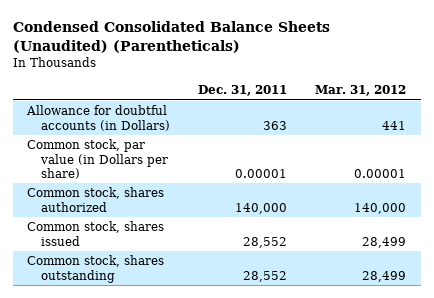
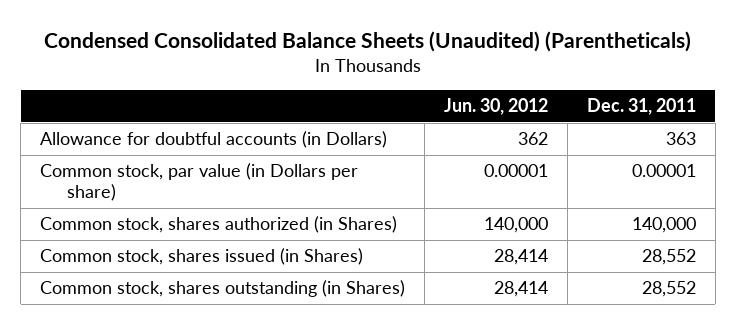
[315,85,407,97] Mar. 31, 2012 -> none
none -> [443,98,548,116] Jun. 30, 2012
[27,187,165,212] Common stock, shares authorized -> [40,216,398,234] Common stock, shares authorized (in Shares)
[27,221,165,246] Common stock, shares issued -> [40,248,364,266] Common stock, shares issued (in Shares)
[27,255,165,283] Common stock, shares outstanding -> [40,280,406,298] Common stock, shares outstanding (in Shares)

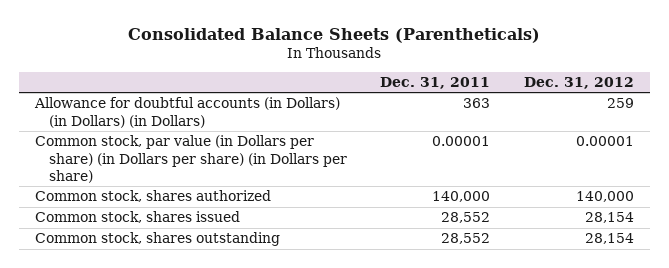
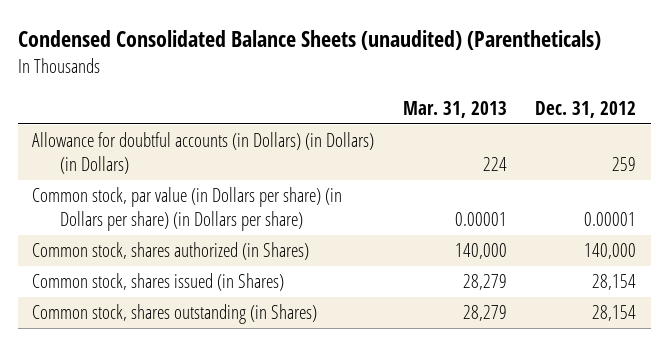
[128,27,541,43] Consolidated Balance Sheets (Parentheticals) -> [17,30,601,51] Condensed Consolidated Balance Sheets (unaudited) (Parentheticals)
[380,76,491,89] Dec. 31, 2011 -> none
none -> [402,100,507,118] Mar. 31, 2013
[35,190,272,203] Common stock, shares authorized -> [32,242,310,261] Common stock, shares authorized (in Shares)
[35,211,241,224] Common stock, shares issued -> [32,273,285,292] Common stock, shares issued (in Shares)
[35,232,281,247] Common stock, shares outstanding -> [32,304,318,325] Common stock, shares outstanding (in Shares)

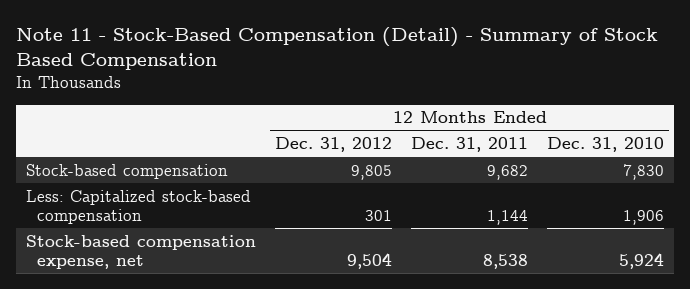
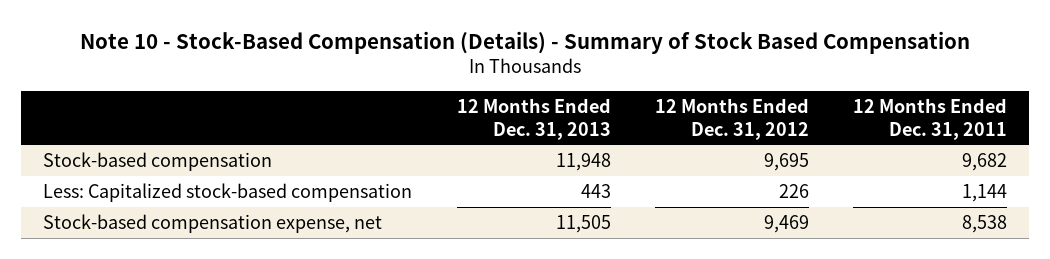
[15,27,658,71] Note 11 - Stock-Based Compensation (Detail) - Summary of Stock Based Compensation -> [80,31,971,55] Note 10 - Stock-Based Compensation (Details) - Summary of Stock Based Compensation
[547,137,665,153] Dec. 31, 2010 -> none
none -> [456,98,611,140] 12 Months Ended Dec. 31, 2013
[350,164,392,180] 9,805 -> [763,152,809,171] 9,695
[364,209,392,221] 301 -> [778,183,809,198] 226
[346,252,392,269] 9,504 -> [763,214,809,233] 9,469

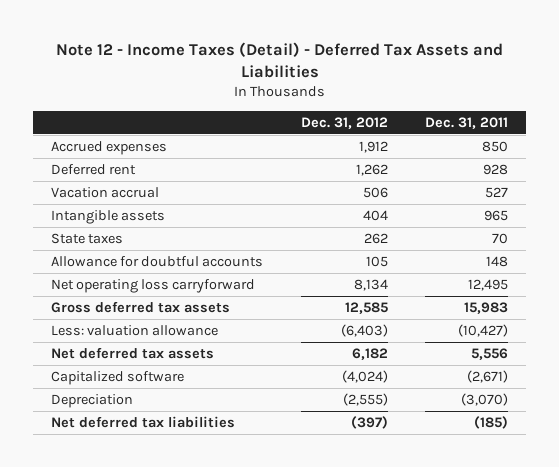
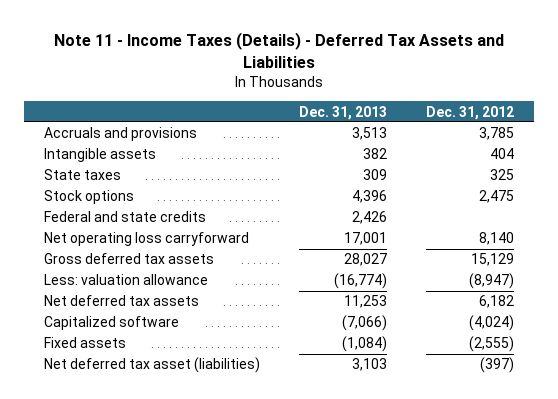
[55,41,503,79] Note 12 - Income Taxes (Detail) - Deferred Tax Assets and Liabilities -> [54,32,505,69] Note 11 - Income Taxes (Details) - Deferred Tax Assets and Liabilities
[424,116,508,129] Dec. 31, 2011 -> none
none -> [299,105,388,120] Dec. 31, 2013
[51,141,168,156] Accrued expenses -> none
[51,164,137,176] Deferred rent -> none
[51,187,160,199] Vacation accrual -> none
none -> [44,127,198,142] Accruals and provisions
[51,256,264,268] Allowance for doubtful accounts -> none
[363,233,388,245] 262 -> [490,169,515,181] 325
none -> [44,190,135,205] Stock options
none -> [44,211,207,223] Federal and state credits
[353,279,388,292] 8,134 -> [479,232,515,246] 8,140
[344,302,388,315] 12,585 -> [471,253,515,267] 15,129
[340,324,388,338] (6,403) -> [469,273,515,290] (8,947)
[51,394,134,409] Depreciation -> [44,337,127,349] Fixed assets
[51,416,236,429] Net deferred tax liabilities -> [44,357,261,374] Net deferred tax asset (liabilities)

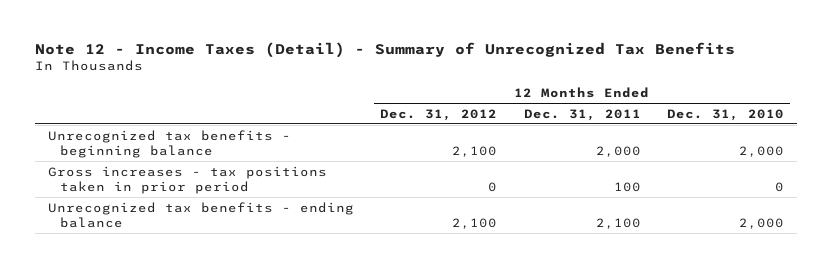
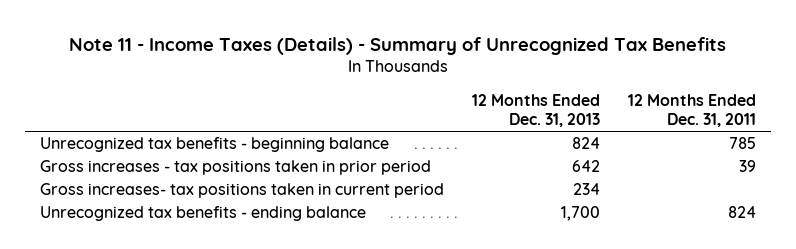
[35,41,736,58] Note 12 - Income Taxes (Detail) - Summary of Unrecognized Tax Benefits -> [69,36,727,55] Note 11 - Income Taxes (Details) - Summary of Unrecognized Tax Benefits
[380,108,498,121] Dec. 31, 2012 -> none
[666,108,784,121] Dec. 31, 2010 -> none
none -> [472,93,601,128] 12 Months Ended Dec. 31, 2013
[595,146,641,158] 2,000 -> [729,137,757,150] 785
[613,182,641,193] 100 -> [739,160,757,173] 39
none -> [39,183,444,199] Gross increases- tax positions taken in current period
[595,218,641,230] 2,100 -> [728,206,757,219] 824

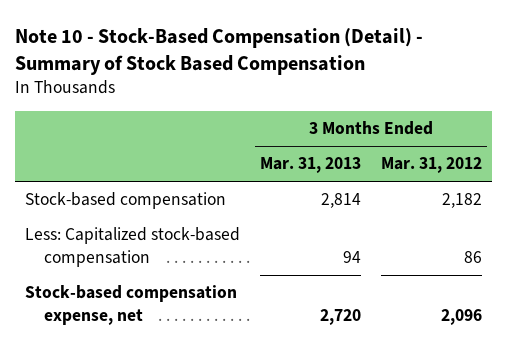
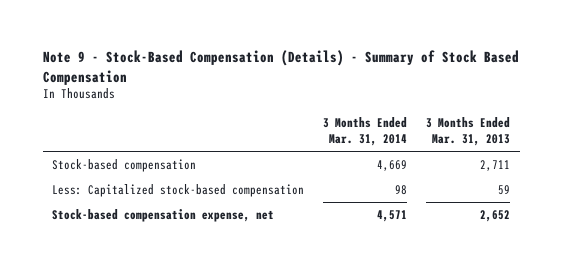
[15,27,424,75] Note 10 - Stock-Based Compensation (Detail) - Summary of Stock Based Compensation -> [42,50,519,85] Note 9 - Stock-Based Compensation (Details) - Summary of Stock Based Compensation
[380,157,482,174] Mar. 31, 2012 -> none
none -> [323,117,408,147] 3 Months Ended Mar. 31, 2014
[321,193,362,209] 2,814 -> [480,159,511,171] 2,711
[343,250,362,263] 94 -> [498,184,511,195] 59
[320,308,362,325] 2,720 -> [480,209,511,222] 2,652

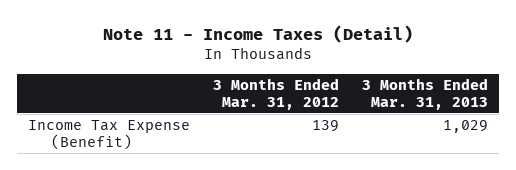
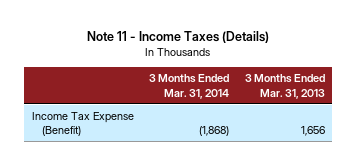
[103,24,414,43] Note 11 - Income Taxes (Detail) -> [87,31,270,44] Note 11 - Income Taxes (Details)
[213,77,340,110] 3 Months Ended Mar. 31, 2012 -> none
none -> [149,74,230,99] 3 Months Ended Mar. 31, 2014
[442,120,488,134] 1,029 -> [300,126,325,137] 1,656

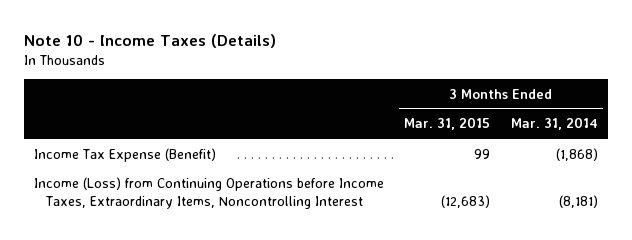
[87,31,270,44] Note 11 - Income Taxes (Details) -> [23,33,276,48] Note 10 - Income Taxes (Details)
[244,74,325,99] 3 Months Ended Mar. 31, 2013 -> none
none -> [404,117,491,131] Mar. 31, 2015
none -> [33,176,384,209] Income (Loss) from Continuing Operations before Income Taxes, Extraordinary Items, Noncontrolling Interest

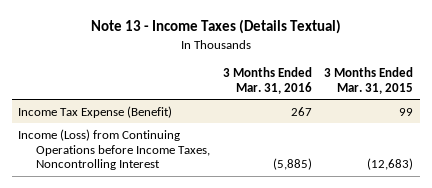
[23,33,276,48] Note 10 - Income Taxes (Details) -> [90,19,341,35] Note 13 - Income Taxes (Details Textual)
[510,117,598,131] Mar. 31, 2014 -> none
none -> [222,66,312,94] 3 Months Ended Mar. 31, 2016
[33,176,384,209] Income (Loss) from Continuing Operations before Income Taxes, Extraordinary Items, Noncontrolling Interest -> [18,128,210,171] Income (Loss) from Continuing Operations before Income Taxes, Noncontrolling Interest

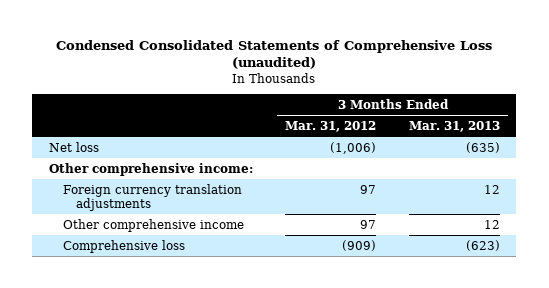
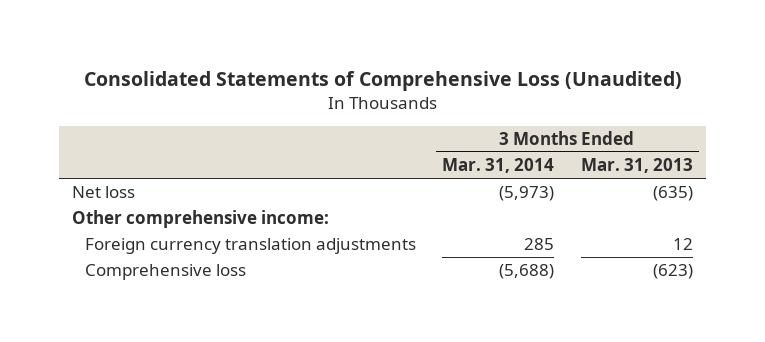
[56,39,493,70] Condensed Consolidated Statements of Comprehensive Loss (unaudited) -> [83,70,682,91] Consolidated Statements of Comprehensive Loss (Unaudited)
[285,120,377,132] Mar. 31, 2012 -> none
none -> [442,158,555,174] Mar. 31, 2014
[62,218,244,232] Other comprehensive income -> none

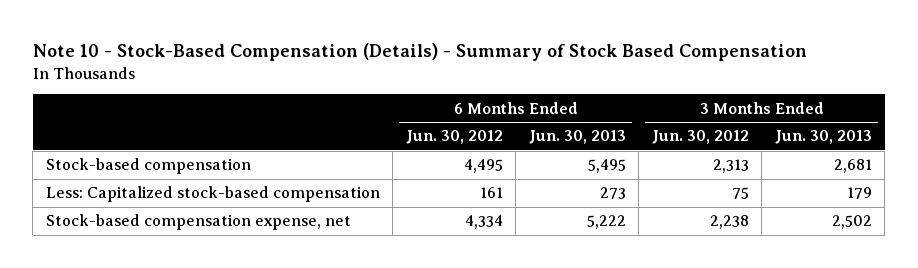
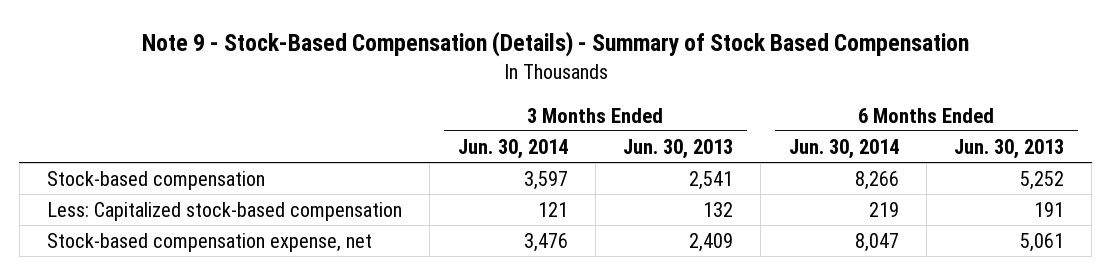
[32,43,807,62] Note 10 - Stock-Based Compensation (Details) - Summary of Stock Based Compensation -> [141,31,969,58] Note 9 - Stock-Based Compensation (Details) - Summary of Stock Based Compensation
[405,130,503,145] Jun. 30, 2012 -> none
[651,130,749,145] Jun. 30, 2012 -> none
none -> [457,138,568,159] Jun. 30, 2014
none -> [788,138,899,159] Jun. 30, 2014
[587,159,626,174] 5,495 -> [1020,170,1065,190] 5,252
[833,159,872,174] 2,681 -> [689,170,734,190] 2,541
[599,187,626,200] 273 -> [1034,201,1065,217] 191
[846,187,872,200] 179 -> [703,201,734,217] 132
[586,215,626,230] 5,222 -> [1020,232,1065,252] 5,061
[831,215,872,230] 2,502 -> [689,232,734,252] 2,409

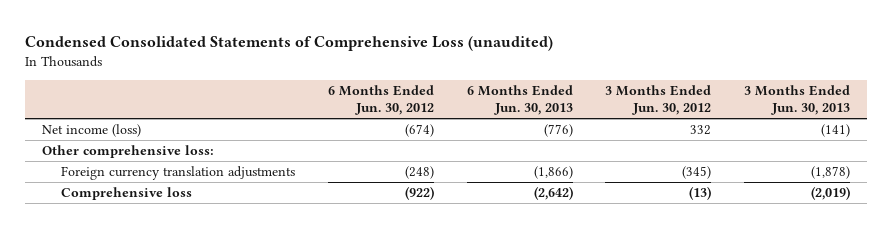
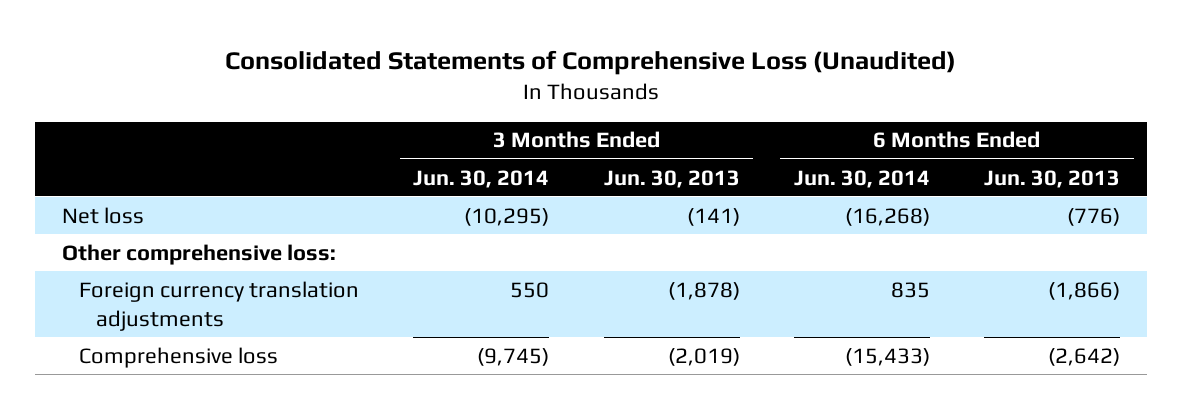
[25,35,554,51] Condensed Consolidated Statements of Comprehensive Loss (unaudited) -> [225,50,957,76] Consolidated Statements of Comprehensive Loss (Unaudited)
[327,85,434,115] 6 Months Ended Jun. 30, 2012 -> none
[605,85,712,115] 3 Months Ended Jun. 30, 2012 -> none
none -> [413,169,550,188] Jun. 30, 2014
none -> [793,169,930,188] Jun. 30, 2014
[41,124,141,138] Net income (loss) -> [62,206,145,224] Net loss

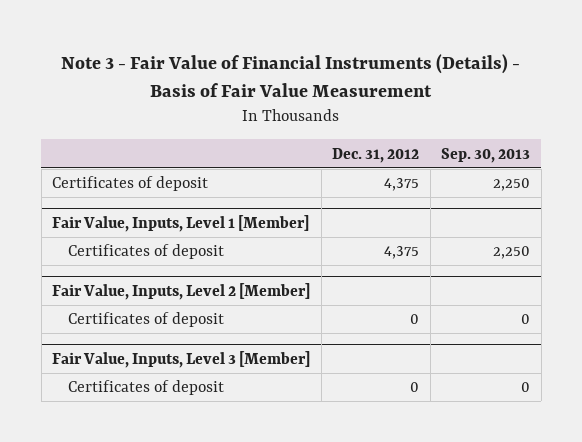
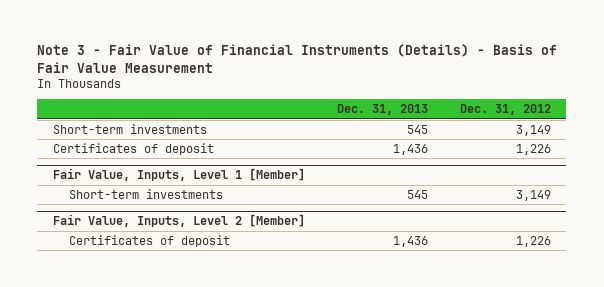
[441,147,531,163] Sep. 30, 2013 -> none
none -> [336,104,428,116] Dec. 31, 2013
none -> [53,123,208,134] Short-term investments
[384,178,420,192] 4,375 -> [515,143,551,155] 1,226
[68,244,225,260] Certificates of deposit -> none
none -> [69,188,224,199] Short-term investments
[52,350,311,368] Fair Value, Inputs, Level 3 [Member] -> none
[68,380,225,396] Certificates of deposit -> none
[410,314,420,325] 0 -> [515,235,551,247] 1,226

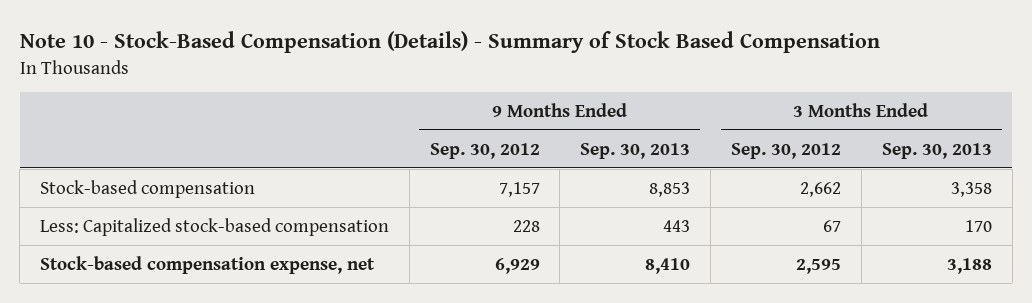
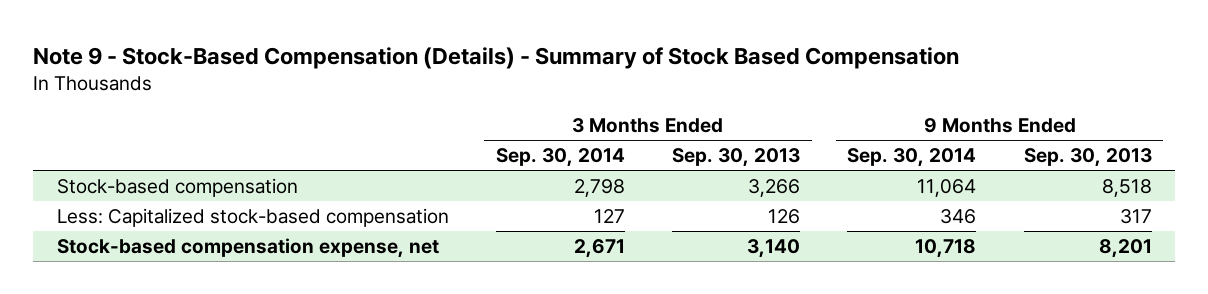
[19,31,880,54] Note 10 - Stock-Based Compensation (Details) - Summary of Stock Based Compensation -> [32,46,959,69] Note 9 - Stock-Based Compensation (Details) - Summary of Stock Based Compensation
[429,142,540,159] Sep. 30, 2012 -> none
[731,142,842,159] Sep. 30, 2012 -> none
none -> [495,148,625,168] Sep. 30, 2014
none -> [847,148,977,168] Sep. 30, 2014
[649,181,691,197] 8,853 -> [1101,179,1152,198] 8,518
[950,181,992,197] 3,358 -> [748,179,801,198] 3,266
[663,219,691,232] 443 -> [1119,209,1152,225] 317
[964,219,992,232] 170 -> [768,209,801,225] 126
[645,257,691,274] 8,410 -> [1098,239,1152,259] 8,201
[946,257,992,274] 3,188 -> [747,239,801,259] 3,140

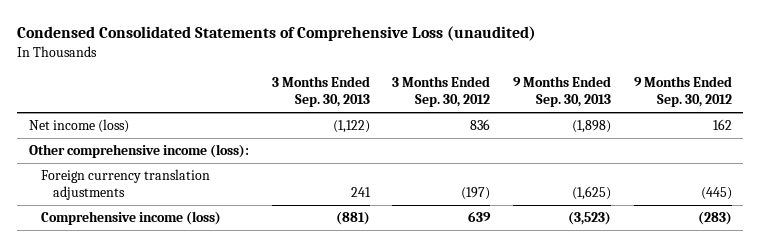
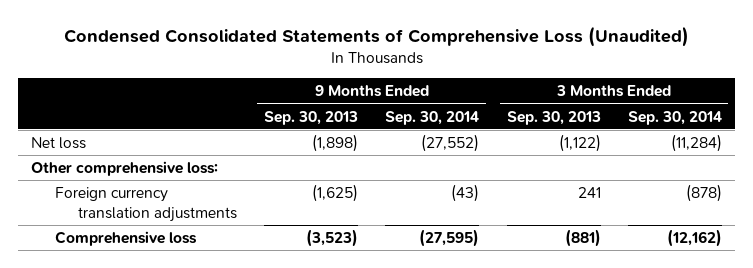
[17,26,537,42] Condensed Consolidated Statements of Comprehensive Loss (unaudited) -> [63,25,689,47] Condensed Consolidated Statements of Comprehensive Loss (Unaudited)
[392,76,491,108] 3 Months Ended Sep. 30, 2012 -> none
[633,76,732,108] 9 Months Ended Sep. 30, 2012 -> none
none -> [385,110,480,125] Sep. 30, 2014
none -> [627,110,722,125] Sep. 30, 2014
[28,119,129,134] Net income (loss) -> [31,136,87,149] Net loss
[28,144,249,159] Other comprehensive income (loss): -> [31,160,219,176] Other comprehensive loss:
[40,211,221,226] Comprehensive income (loss) -> [54,230,197,246] Comprehensive loss

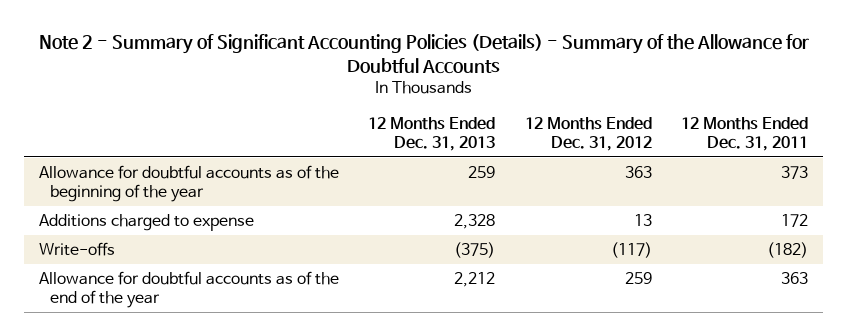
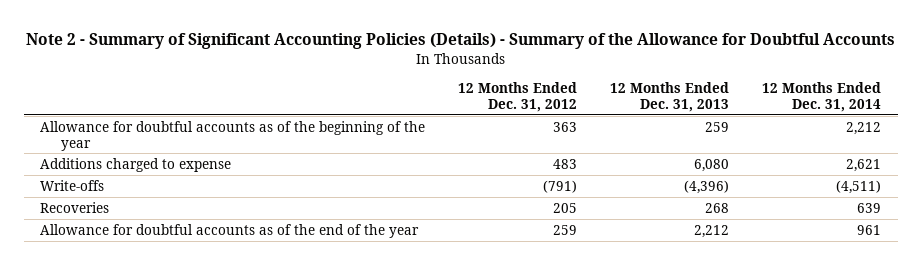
[681,117,809,151] 12 Months Ended Dec. 31, 2011 -> none
none -> [762,81,882,112] 12 Months Ended Dec. 31, 2014
[454,214,496,230] 2,328 -> [694,158,730,172] 6,080
[633,214,652,227] 13 -> [553,158,578,169] 483
[454,242,496,259] (375) -> [684,179,730,194] (4,396)
[610,242,652,259] (117) -> [543,179,578,193] (791)
none -> [40,201,110,213] Recoveries

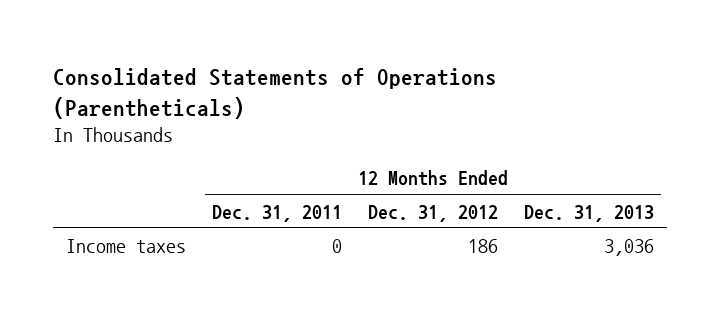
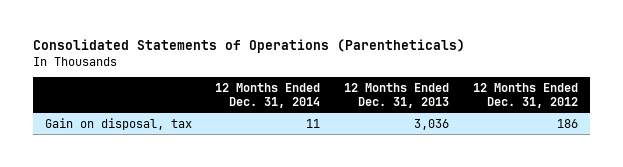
[211,204,342,222] Dec. 31, 2011 -> none
none -> [215,82,321,108] 12 Months Ended Dec. 31, 2014
[65,239,186,254] Income taxes -> [44,117,192,130] Gain on disposal, tax

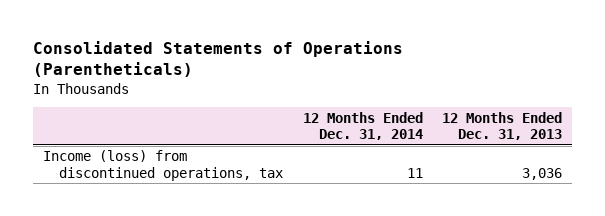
[472,82,578,108] 12 Months Ended Dec. 31, 2012 -> none
[44,117,192,130] Gain on disposal, tax -> [42,150,284,182] Income (loss) from discontinued operations, tax

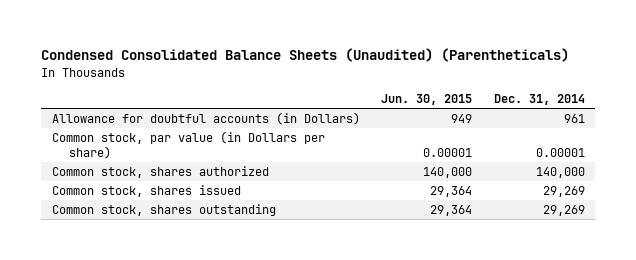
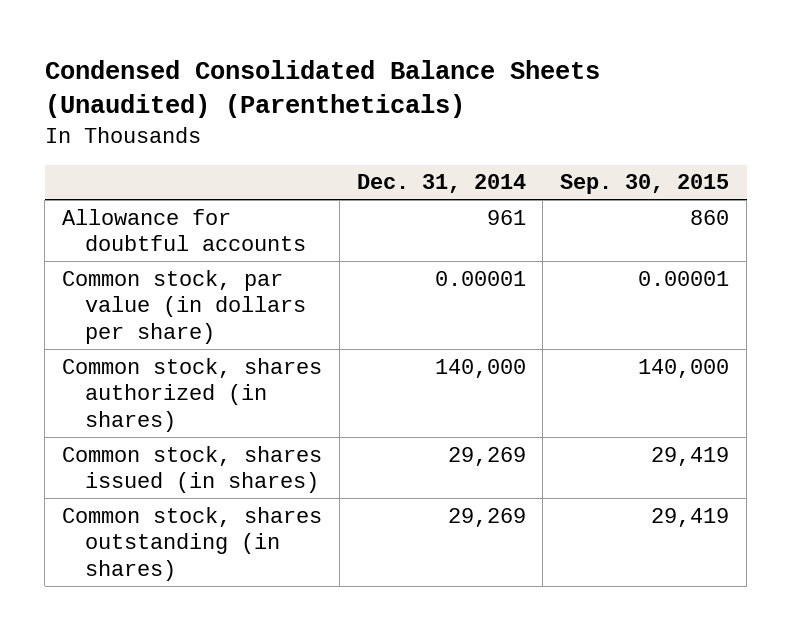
[381,93,473,105] Jun. 30, 2015 -> none
none -> [560,174,730,195] Sep. 30, 2015
[51,112,360,126] Allowance for doubtful accounts (in Dollars) -> [61,208,307,252] Allowance for doubtful accounts
[51,131,325,160] Common stock, par value (in Dollars per share) -> [61,269,307,344] Common stock, par value (in dollars per share)
[51,166,269,179] Common stock, shares authorized -> [61,357,322,432] Common stock, shares authorized (in shares)
[51,185,241,198] Common stock, shares issued -> [61,445,322,494] Common stock, shares issued (in shares)
[51,204,276,217] Common stock, shares outstanding -> [61,506,322,581] Common stock, shares outstanding (in shares)

